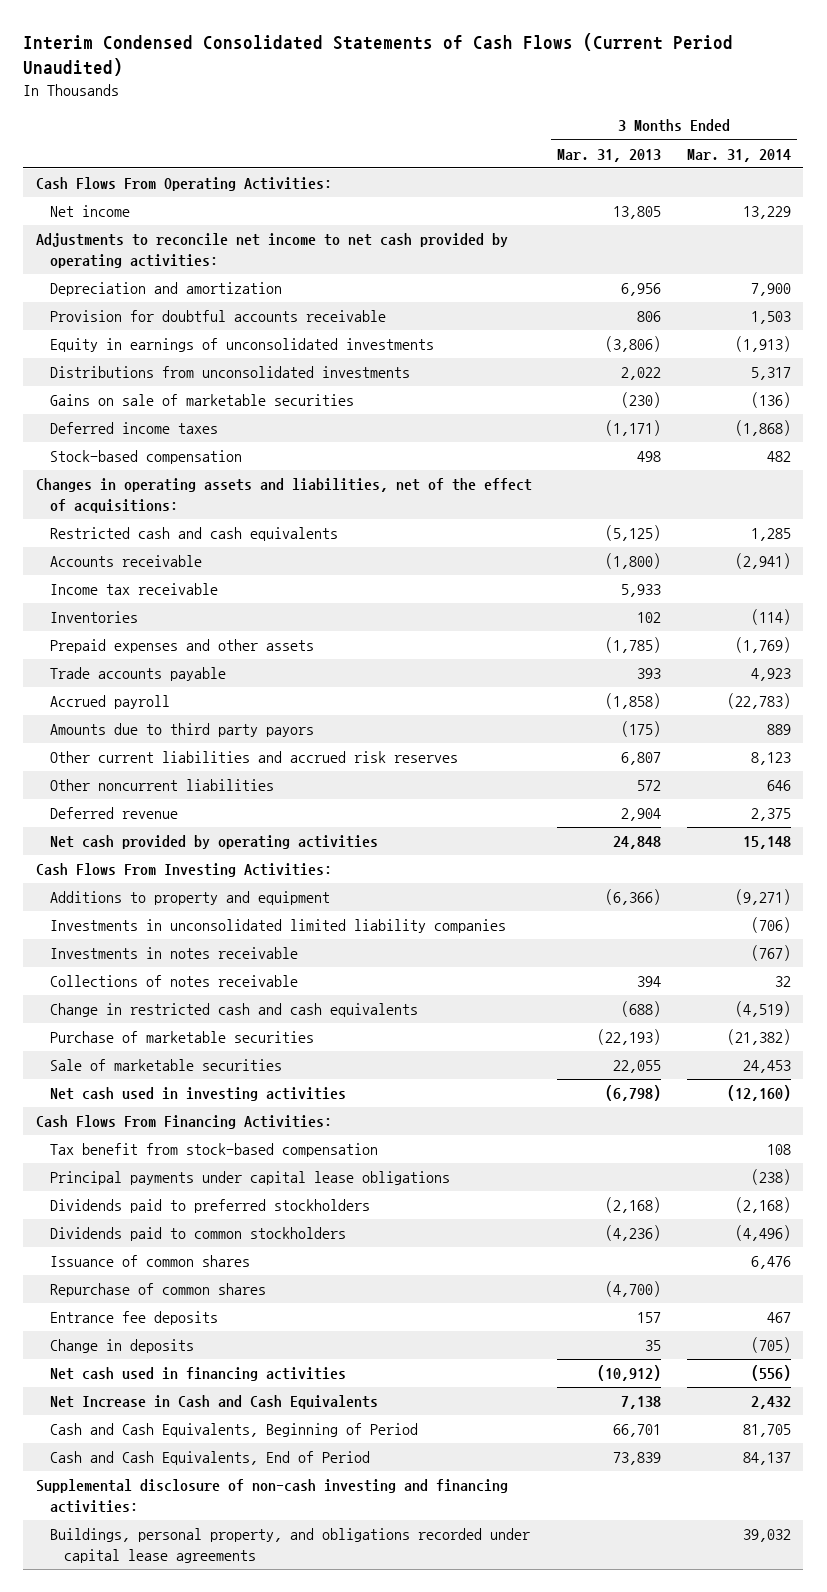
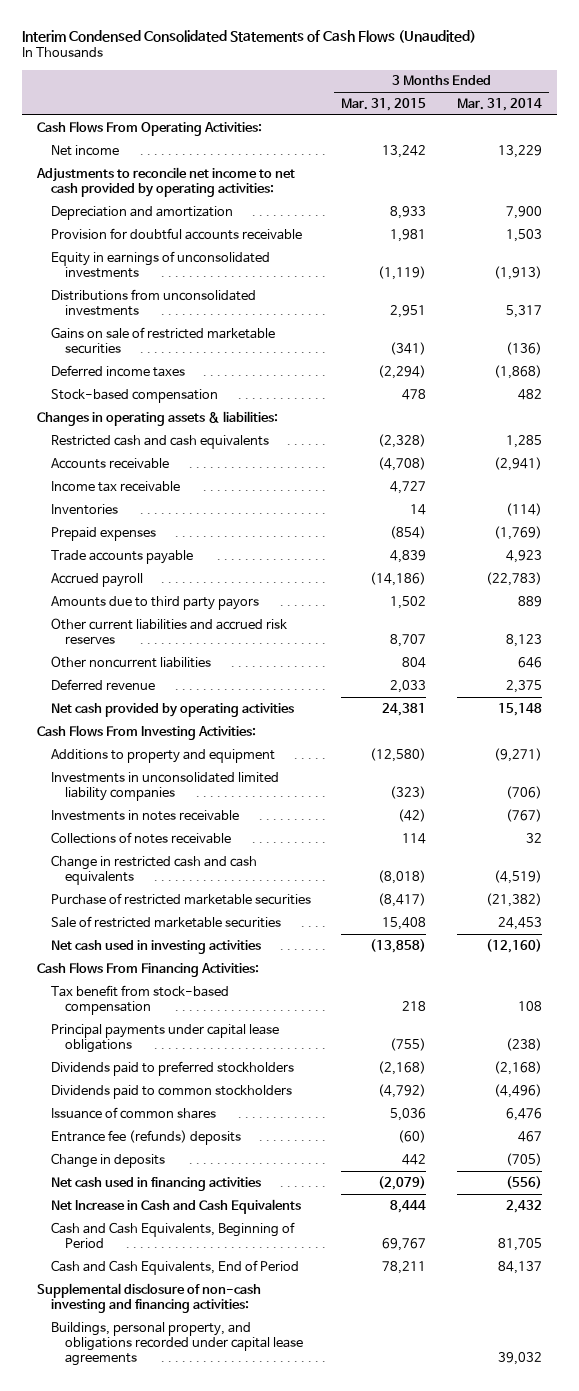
[23,33,734,77] Interim Condensed Consolidated Statements of Cash Flows (Current Period Unaudited) -> [21,29,476,43] Interim Condensed Consolidated Statements of Cash Flows (Unaudited)
[557,148,662,162] Mar. 31, 2013 -> none
none -> [341,98,427,112] Mar. 31, 2015
[49,394,354,407] Gains on sale of marketable securities -> [51,326,276,354] Gains on sale of restricted marketable securities
[35,478,532,513] Changes in operating assets and liabilities, net of the effect of acquisitions: -> none
none -> [36,410,278,426] Changes in operating assets & liabilities:
[49,639,314,654] Prepaid expenses and other assets -> [51,526,157,541] Prepaid expenses
[49,1031,314,1044] Purchase of marketable securities -> [51,892,312,905] Purchase of restricted marketable securities
[49,1059,282,1072] Sale of marketable securities -> [51,915,282,928] Sale of restricted marketable securities
[49,1283,266,1298] Repurchase of common shares -> none
[49,1311,218,1326] Entrance fee deposits -> [51,1129,242,1145] Entrance fee (refunds) deposits

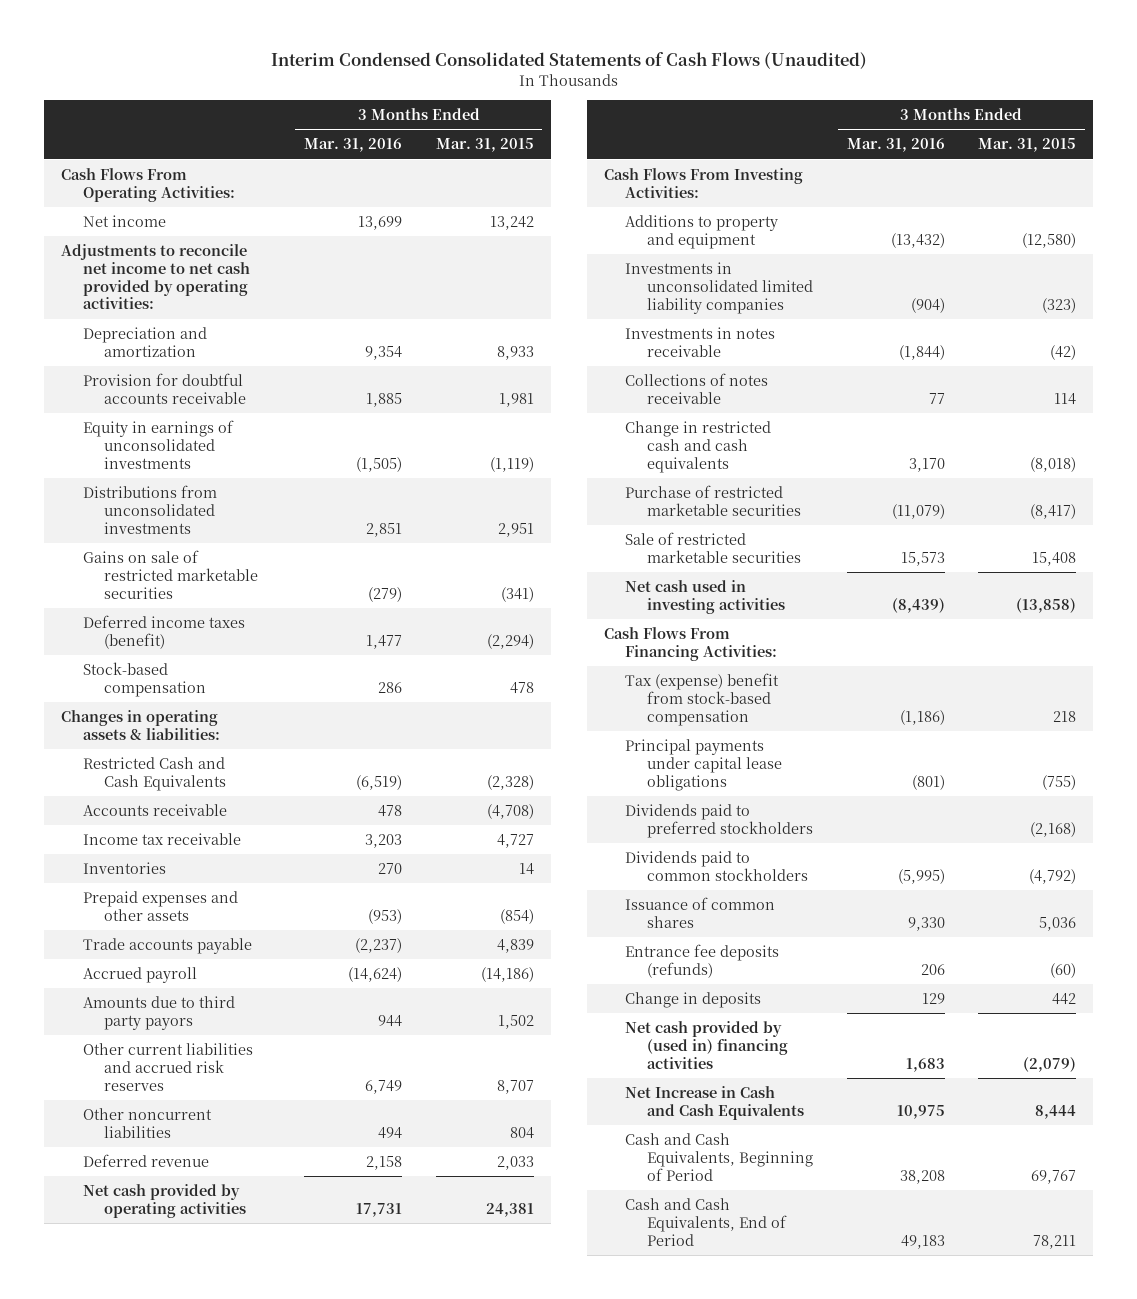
[456,98,542,112] Mar. 31, 2014 -> none
none -> [303,138,402,153] Mar. 31, 2016
[51,364,186,377] Deferred income taxes -> [82,614,245,649] Deferred income taxes (benefit)
[51,434,270,449] Restricted cash and cash equivalents -> [82,756,227,791] Restricted Cash and Cash Equivalents
[51,526,157,541] Prepaid expenses -> [82,890,238,921] Prepaid expenses and other assets
[51,984,230,1015] Tax benefit from stock-based compensation -> [625,672,780,726] Tax (expense) benefit from stock-based compensation
[51,1129,242,1145] Entrance fee (refunds) deposits -> [625,943,780,978] Entrance fee deposits (refunds)
[51,1176,262,1191] Net cash used in financing activities -> [625,1020,788,1069] Net cash provided by (used in) financing activities
[36,1282,261,1313] Supplemental disclosure of non-cash investing and financing activities: -> none
[51,1321,304,1367] Buildings, personal property, and obligations recorded under capital lease agreements -> none

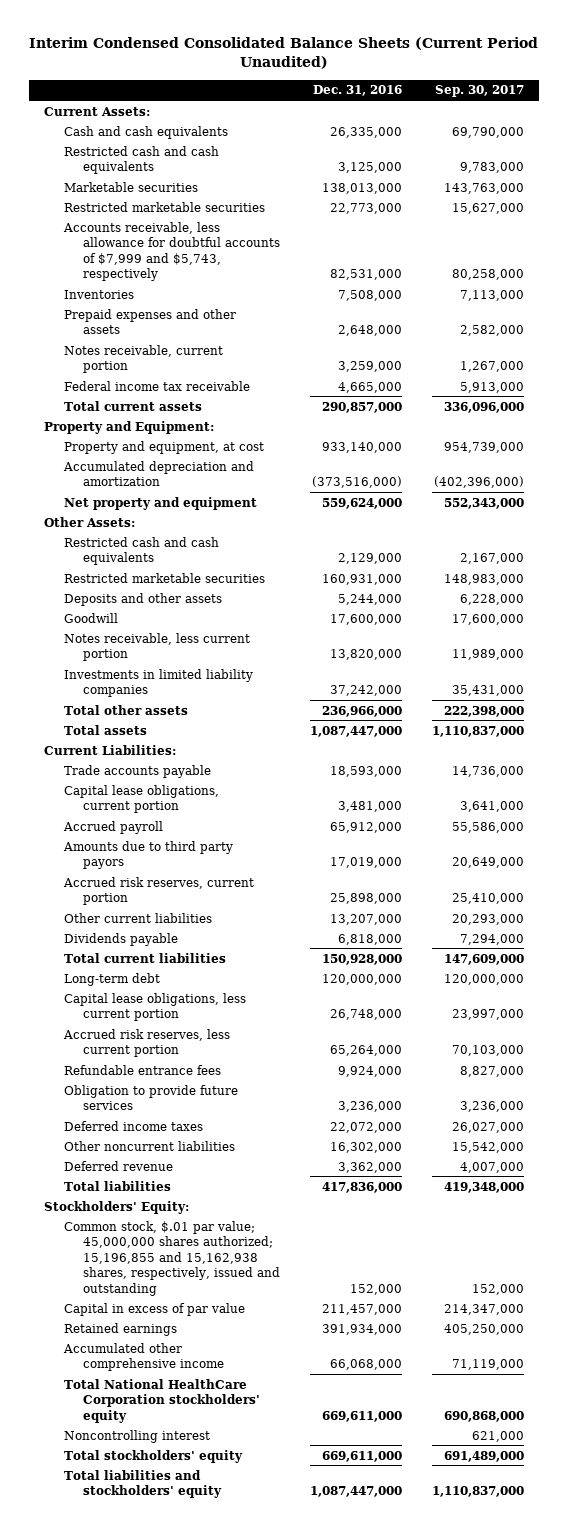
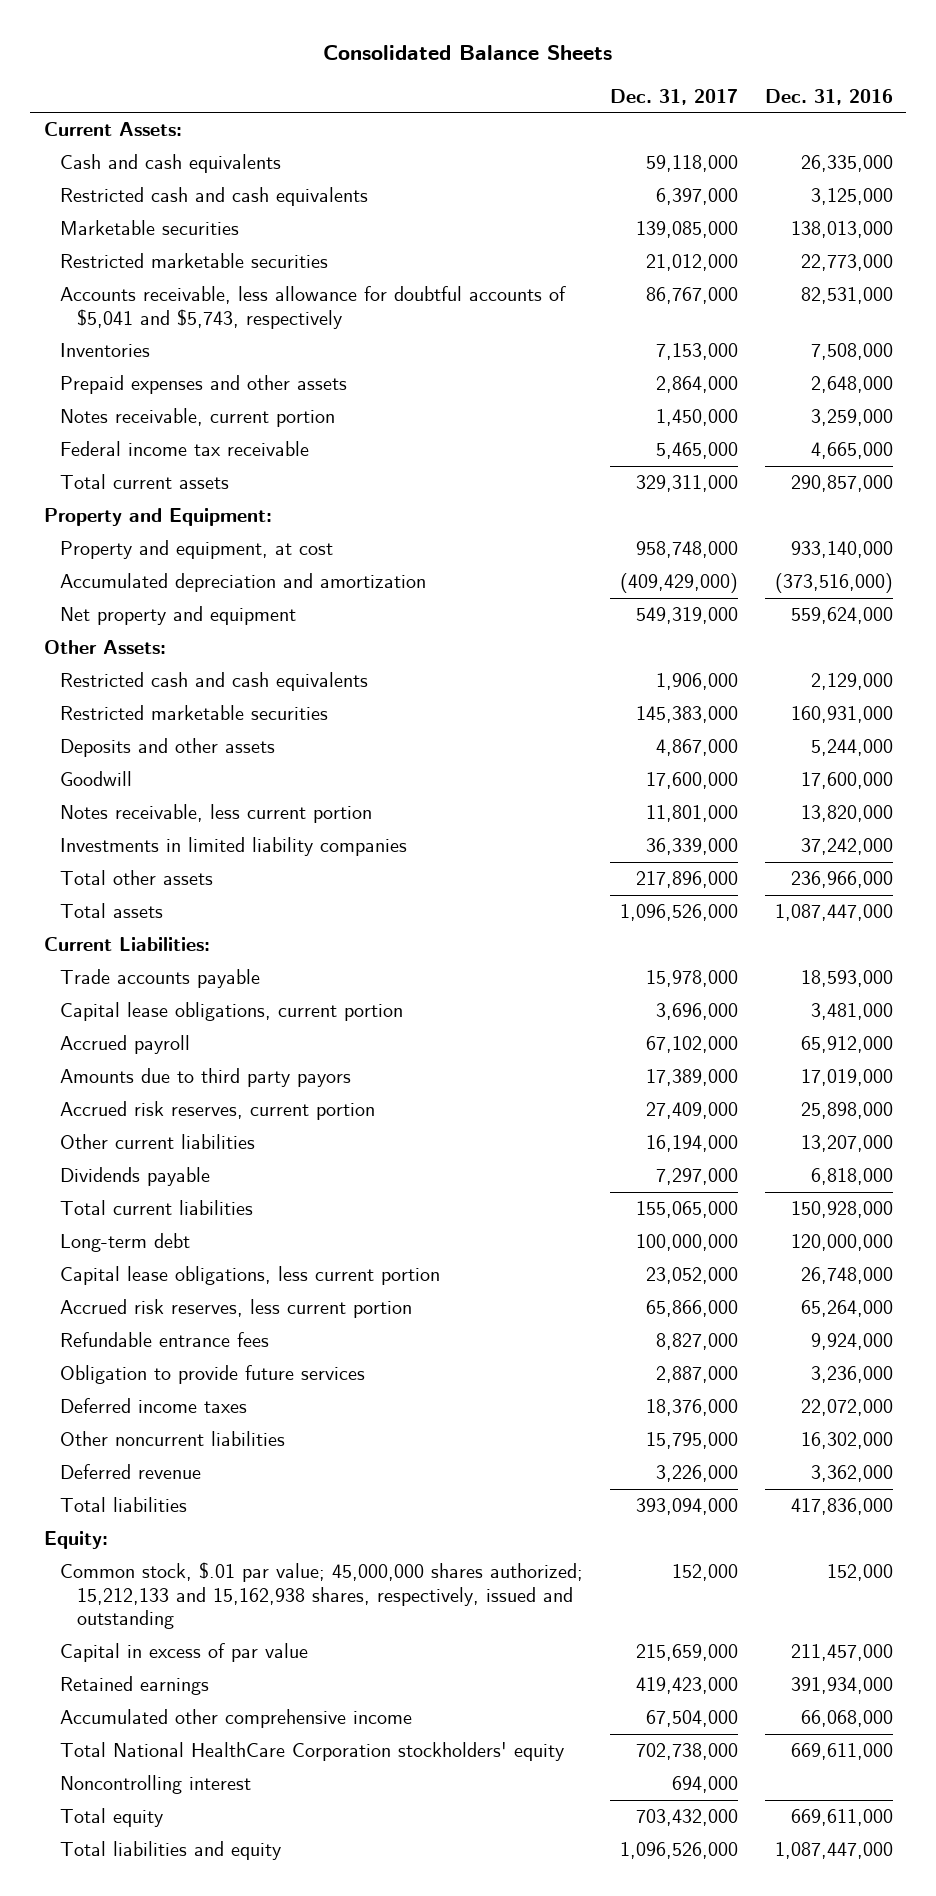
[29,37,539,70] Interim Condensed Consolidated Balance Sheets (Current Period Unaudited) -> [323,45,613,61] Consolidated Balance Sheets
[435,85,525,98] Sep. 30, 2017 -> none
none -> [610,88,739,105] Dec. 31, 2017
[62,221,281,282] Accounts receivable, less allowance for doubtful accounts of $7,999 and $5,743, respectively -> [60,286,567,329] Accounts receivable, less allowance for doubtful accounts of $5,041 and $5,743, respectively
[44,1200,190,1214] Stockholders' Equity: -> [43,1531,108,1550] Equity:
[63,1220,281,1296] Common stock, $.01 par value; 45,000,000 shares authorized; 15,196,855 and 15,162,938 shares, respectively, issued and outstanding -> [60,1562,584,1630] Common stock, $.01 par value; 45,000,000 shares authorized; 15,212,133 and 15,162,938 shares, respectively, issued and outstanding
[63,1449,243,1463] Total stockholders' equity -> [60,1808,164,1828] Total equity
[63,1469,223,1499] Total liabilities and stockholders' equity -> [60,1841,282,1861] Total liabilities and equity

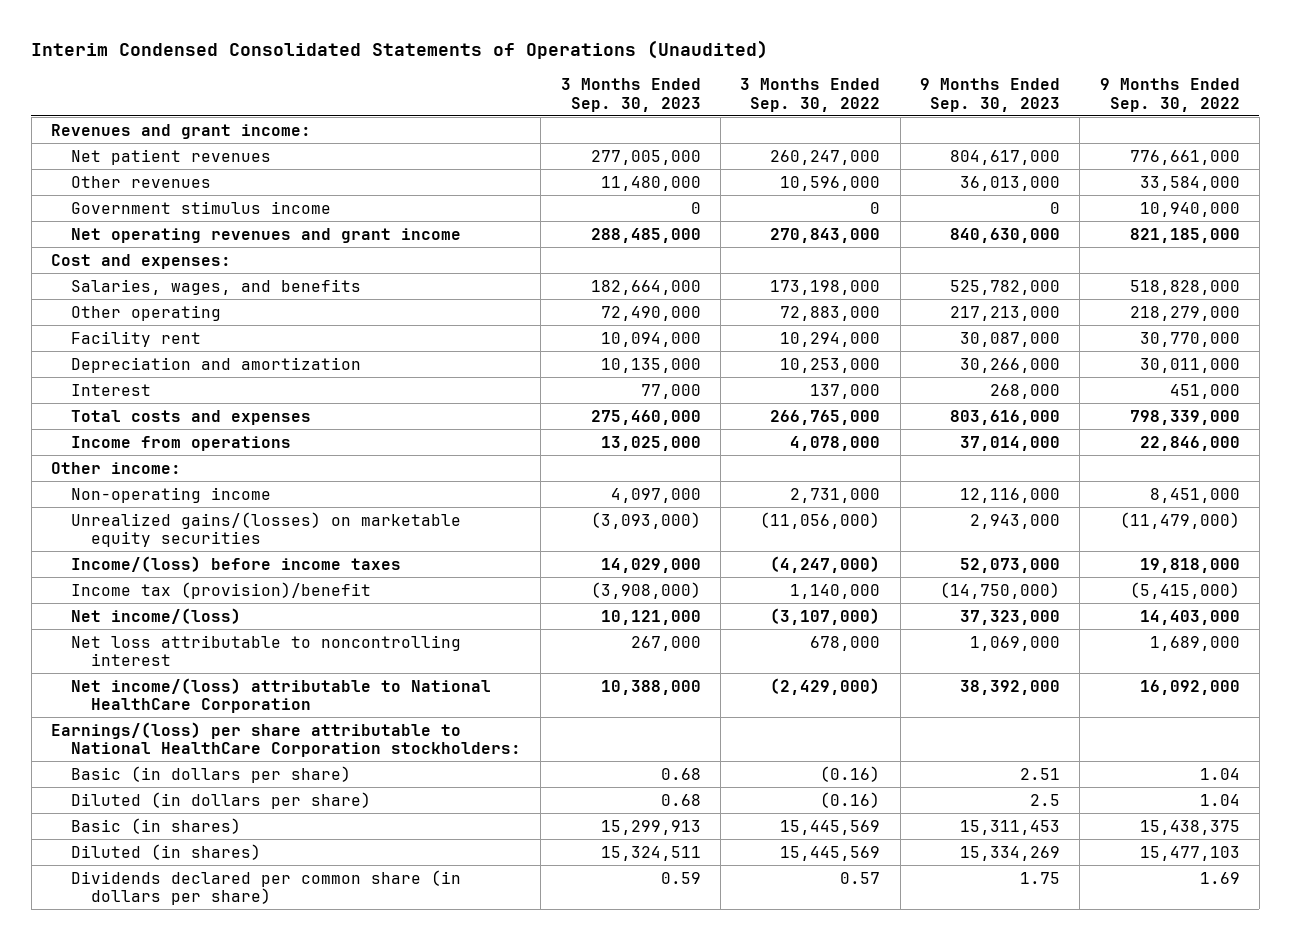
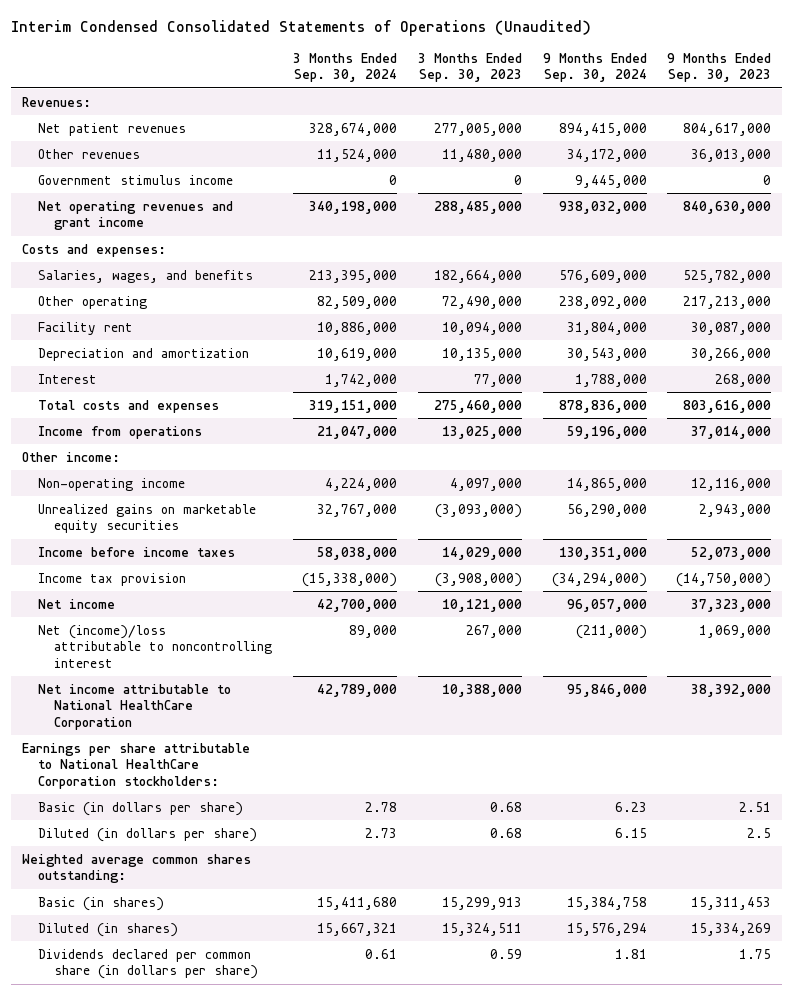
[740,78,881,112] 3 Months Ended Sep. 30, 2022 -> none
[1099,78,1240,112] 9 Months Ended Sep. 30, 2022 -> none
none -> [292,52,397,83] 3 Months Ended Sep. 30, 2024
none -> [542,52,647,83] 9 Months Ended Sep. 30, 2024
[51,123,312,139] Revenues and grant income: -> [21,96,91,107] Revenues:
[51,253,232,269] Cost and expenses: -> [21,243,166,257] Costs and expenses:
[71,511,462,548] Unrealized gains/(losses) on marketable equity securities -> [37,503,256,534] Unrealized gains on marketable equity securities
[71,555,402,572] Income/(loss) before income taxes -> [37,546,235,557] Income before income taxes
[71,581,372,599] Income tax (provision)/benefit -> [37,572,186,586] Income tax provision
[71,607,242,624] Net income/(loss) -> [37,598,115,609] Net income
[71,634,462,667] Net loss attributable to noncontrolling interest -> [37,624,273,668] Net (income)/loss attributable to noncontrolling interest
[71,677,492,714] Net income/(loss) attributable to National HealthCare Corporation -> [37,683,231,730] Net income attributable to National HealthCare Corporation
[51,721,522,758] Earnings/(loss) per share attributable to National HealthCare Corporation stockholders: -> [21,742,250,789] Earnings per share attributable to National HealthCare Corporation stockholders:
none -> [21,853,251,884] Weighted average common shares outstanding:

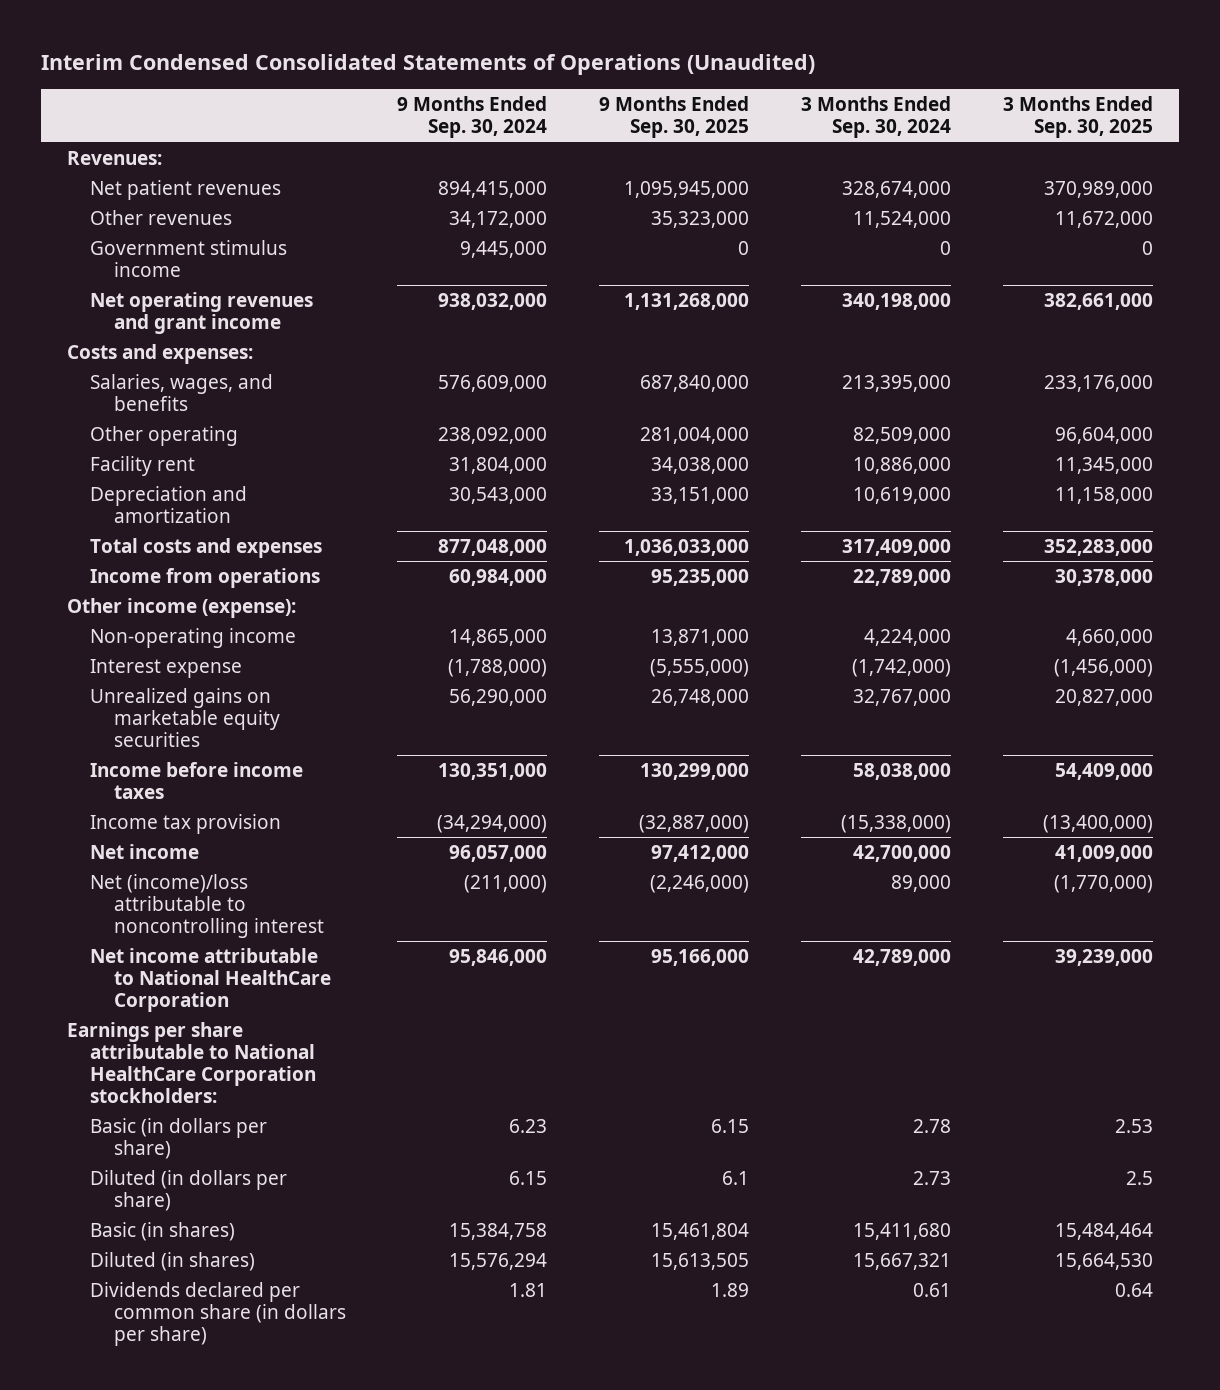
[417,52,522,83] 3 Months Ended Sep. 30, 2023 -> none
[667,52,772,83] 9 Months Ended Sep. 30, 2023 -> none
none -> [599,96,750,139] 9 Months Ended Sep. 30, 2025
none -> [1002,96,1153,139] 3 Months Ended Sep. 30, 2025
[37,373,97,384] Interest -> none
[308,399,397,413] 319,151,000 -> [841,538,951,556] 317,409,000
[558,399,647,413] 878,836,000 -> [438,538,548,556] 877,048,000
[316,425,397,439] 21,047,000 -> [852,568,951,586] 22,789,000
[566,425,647,439] 59,196,000 -> [449,568,548,586] 60,984,000
[21,451,120,462] Other income: -> [67,597,297,618] Other income (expense):
none -> [90,658,243,678] Interest expense
[21,853,251,884] Weighted average common shares outstanding: -> none

